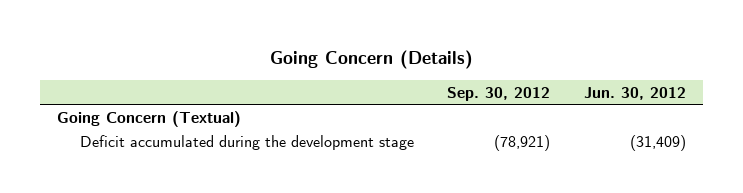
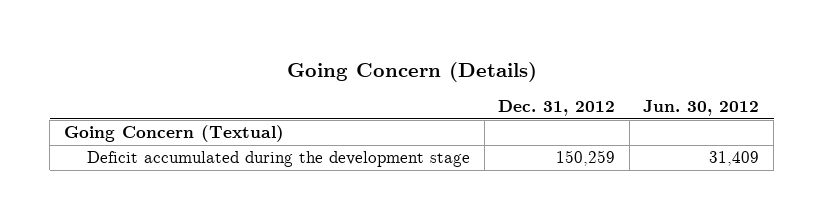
[447,86,551,101] Sep. 30, 2012 -> none
none -> [498,100,616,117] Dec. 31, 2012
[630,134,687,151] (31,409) -> [709,151,760,167] 31,409

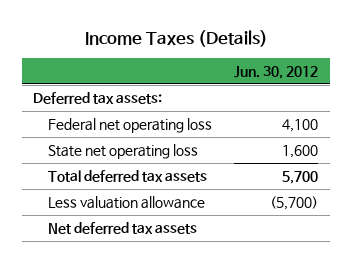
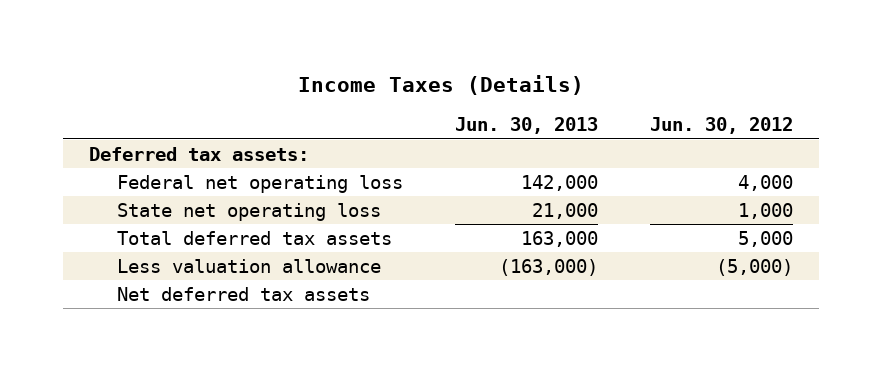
none -> [455,117,599,135] Jun. 30, 2013
[282,119,319,133] 4,100 -> [737,174,793,191] 4,000
[282,145,319,159] 1,600 -> [737,202,793,219] 1,000
[282,171,319,185] 5,700 -> [737,230,793,247] 5,000
[270,196,319,211] (5,700) -> [715,258,793,276] (5,000)

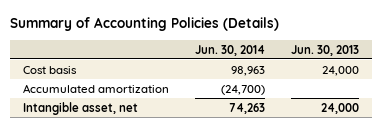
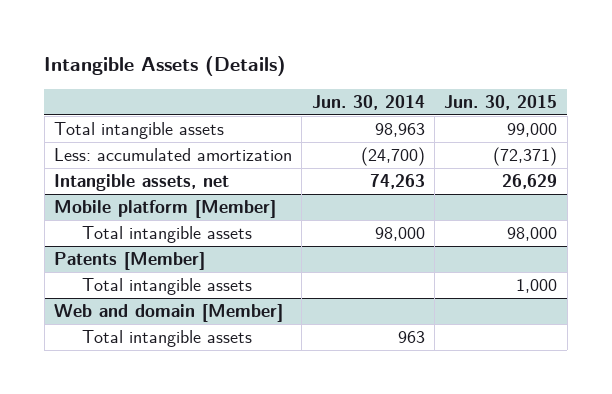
[10,17,280,32] Summary of Accounting Policies (Details) -> [44,56,287,77] Intangible Assets (Details)
[290,44,359,56] Jun. 30, 2013 -> none
none -> [444,94,558,110] Jun. 30, 2015
[23,65,78,74] Cost basis -> [54,121,225,139] Total intangible assets
[23,83,170,93] Accumulated amortization -> [54,147,293,161] Less: accumulated amortization
[23,101,139,115] Intangible asset, net -> [54,173,230,191] Intangible assets, net
none -> [54,199,277,218] Mobile platform [Member]
none -> [81,225,252,243] Total intangible assets
none -> [54,251,206,270] Patents [Member]
none -> [81,277,252,295] Total intangible assets
none -> [54,303,284,322] Web and domain [Member]
none -> [81,329,252,347] Total intangible assets

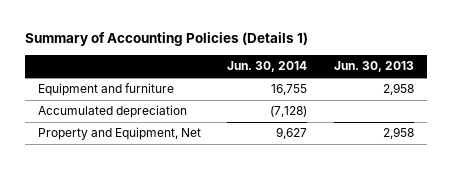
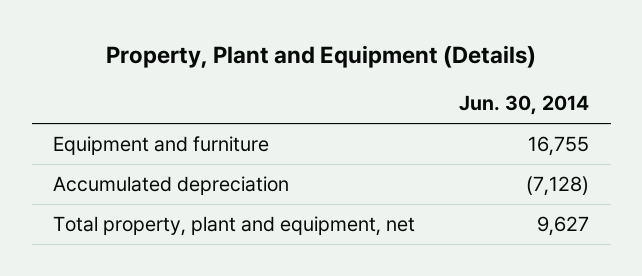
[24,32,308,47] Summary of Accounting Policies (Details 1) -> [106,44,537,68] Property, Plant and Equipment (Details)
[333,61,414,73] Jun. 30, 2013 -> none
[38,127,202,141] Property and Equipment, Net -> [53,216,416,237] Total property, plant and equipment, net

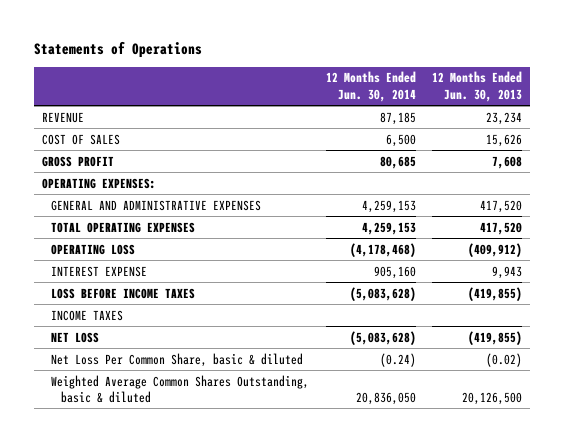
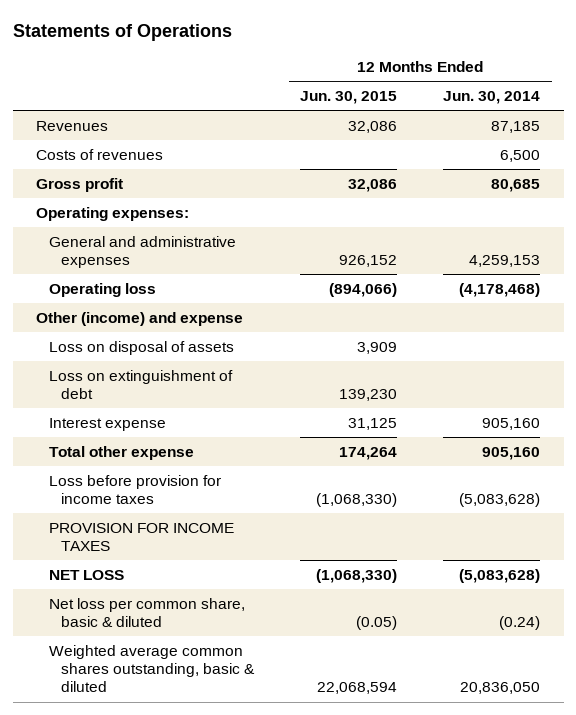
[431,71,522,102] 12 Months Ended Jun. 30, 2013 -> none
none -> [300,91,398,105] Jun. 30, 2015
[51,221,196,233] TOTAL OPERATING EXPENSES -> none
[41,111,84,123] REVENUE -> [35,120,108,131] Revenues
[41,133,120,145] COST OF SALES -> [35,148,163,160] Costs of revenues
[41,155,114,167] GROSS PROFIT -> [35,177,123,192] Gross profit
[41,177,156,189] OPERATING EXPENSES: -> [35,206,189,221] Operating expenses:
[51,199,262,211] GENERAL AND ADMINISTRATIVE EXPENSES -> [48,235,236,269] General and administrative expenses
[51,243,136,255] OPERATING LOSS -> [48,282,156,297] Operating loss
none -> [35,311,243,326] Other (income) and expense
none -> [48,340,234,355] Loss on disposal of assets
none -> [48,369,233,400] Loss on extinguishment of debt
[51,265,148,277] INTEREST EXPENSE -> [48,417,166,431] Interest expense
none -> [48,445,194,460] Total other expense
[51,287,196,299] LOSS BEFORE INCOME TAXES -> [48,474,221,505] Loss before provision for income taxes
[51,309,124,321] INCOME TAXES -> [48,522,234,552] PROVISION FOR INCOME TAXES
[51,352,304,367] Net Loss Per Common Share, basic & diluted -> [48,597,245,628] Net loss per common share, basic & diluted
[51,374,310,403] Weighted Average Common Shares Outstanding, basic & diluted -> [48,644,256,693] Weighted average common shares outstanding, basic & diluted

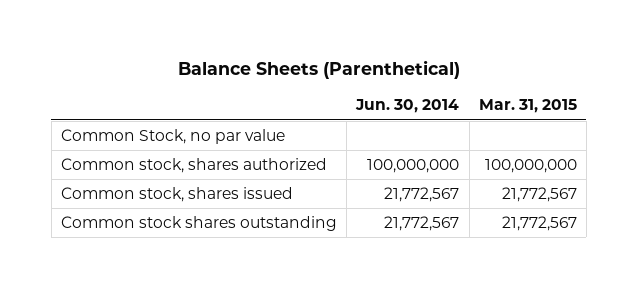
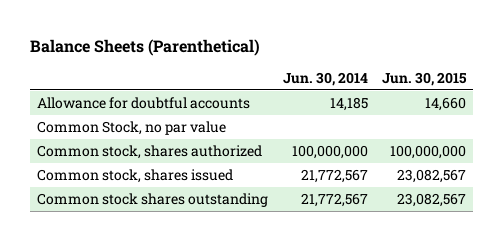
[478,99,577,114] Mar. 31, 2015 -> none
none -> [381,71,467,86] Jun. 30, 2015
none -> [37,97,251,110] Allowance for doubtful accounts

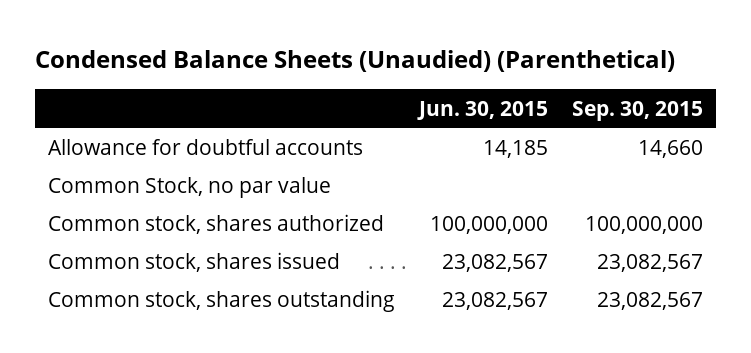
[30,38,261,56] Balance Sheets (Parenthetical) -> [35,49,676,72] Condensed Balance Sheets (Unaudied) (Parenthetical)
[282,71,368,86] Jun. 30, 2014 -> none
none -> [572,100,704,121] Sep. 30, 2015
[424,97,466,112] 14,660 -> [482,139,548,158] 14,185
[37,193,269,208] Common stock shares outstanding -> [47,289,395,312] Common stock, shares outstanding

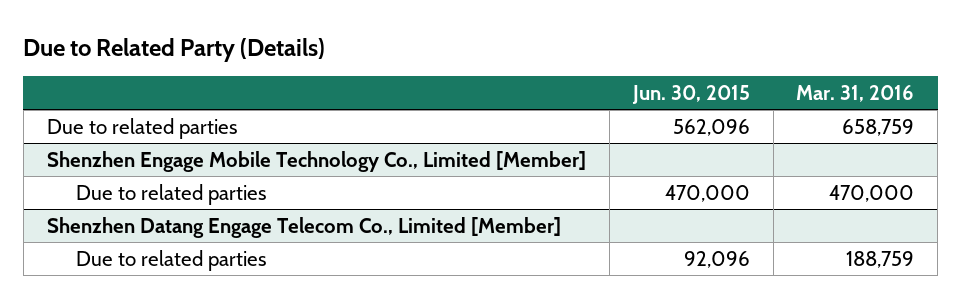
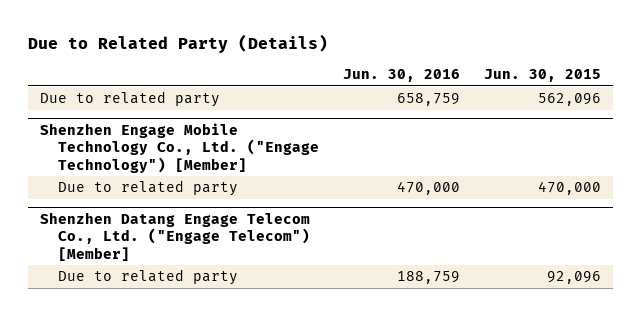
[796,85,915,103] Mar. 31, 2016 -> none
none -> [343,69,461,83] Jun. 30, 2016
[46,117,237,139] Due to related parties -> [39,91,220,108] Due to related party
[46,150,586,172] Shenzhen Engage Mobile Technology Co., Limited [Member] -> [39,123,320,173] Shenzhen Engage Mobile Technology Co., Ltd. ("Engage Technology") [Member]
[76,183,267,205] Due to related parties -> [58,180,239,197] Due to related party
[46,216,561,238] Shenzhen Datang Engage Telecom Co., Limited [Member] -> [39,212,311,261] Shenzhen Datang Engage Telecom Co., Ltd. ("Engage Telecom") [Member]
[76,249,267,271] Due to related parties -> [58,269,239,286] Due to related party

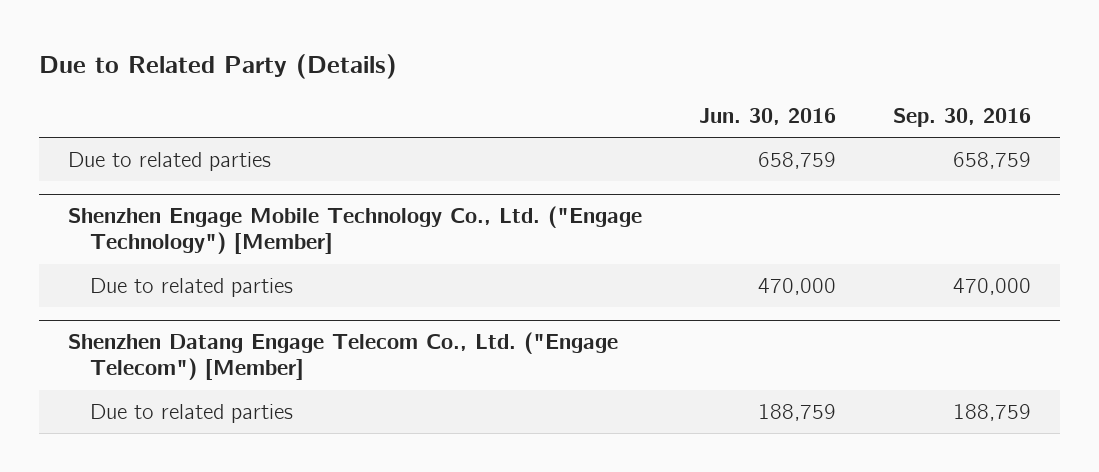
[484,69,602,83] Jun. 30, 2015 -> none
none -> [893,107,1032,127] Sep. 30, 2016
[39,91,220,108] Due to related party -> [68,151,272,171] Due to related parties
[58,180,239,197] Due to related party -> [90,277,294,297] Due to related parties
[58,269,239,286] Due to related party -> [90,403,294,423] Due to related parties

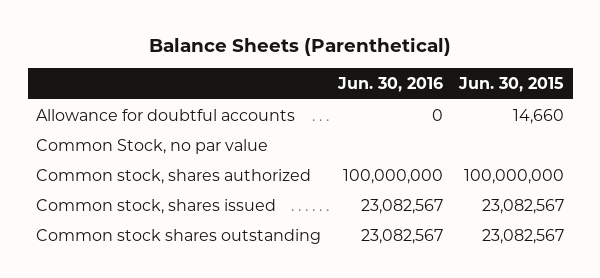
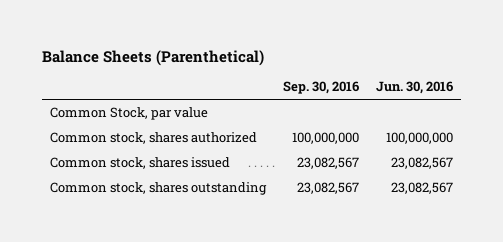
[458,77,565,93] Jun. 30, 2015 -> none
none -> [283,81,360,95] Sep. 30, 2016
[36,108,296,121] Allowance for doubtful accounts -> none
[36,138,269,154] Common Stock, no par value -> [50,106,209,120] Common Stock, par value
[36,228,322,244] Common stock shares outstanding -> [50,181,268,195] Common stock, shares outstanding

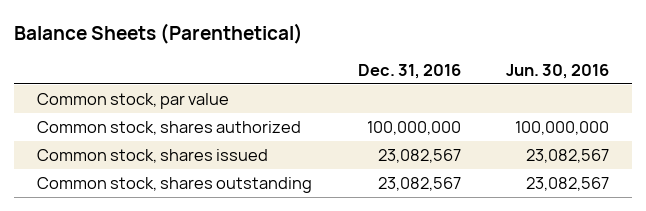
[283,81,360,95] Sep. 30, 2016 -> none
none -> [357,63,461,79] Dec. 31, 2016
[50,106,209,120] Common Stock, par value -> [37,92,230,109] Common stock, par value

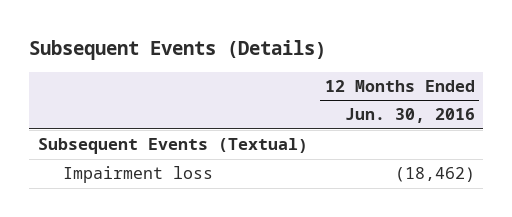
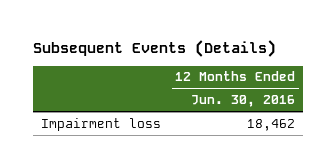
[37,138,308,155] Subsequent Events (Textual) -> none
[394,167,475,183] (18,462) -> [247,118,296,131] 18,462

